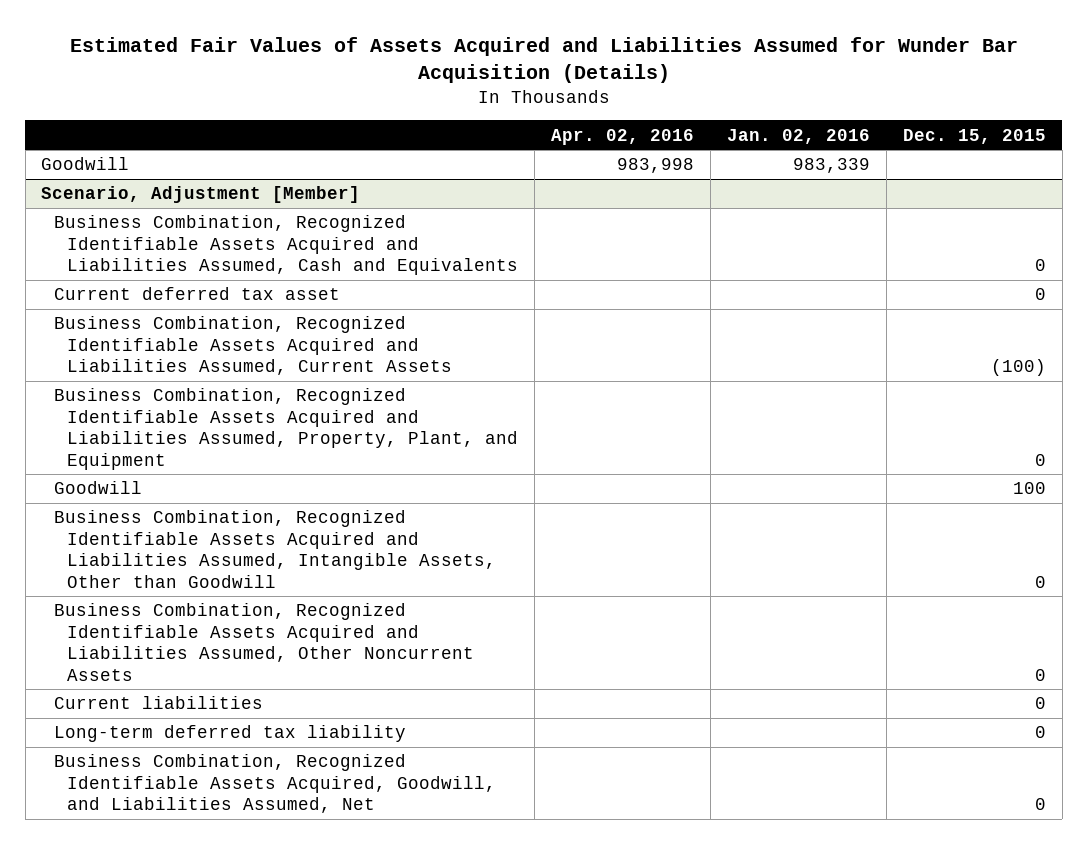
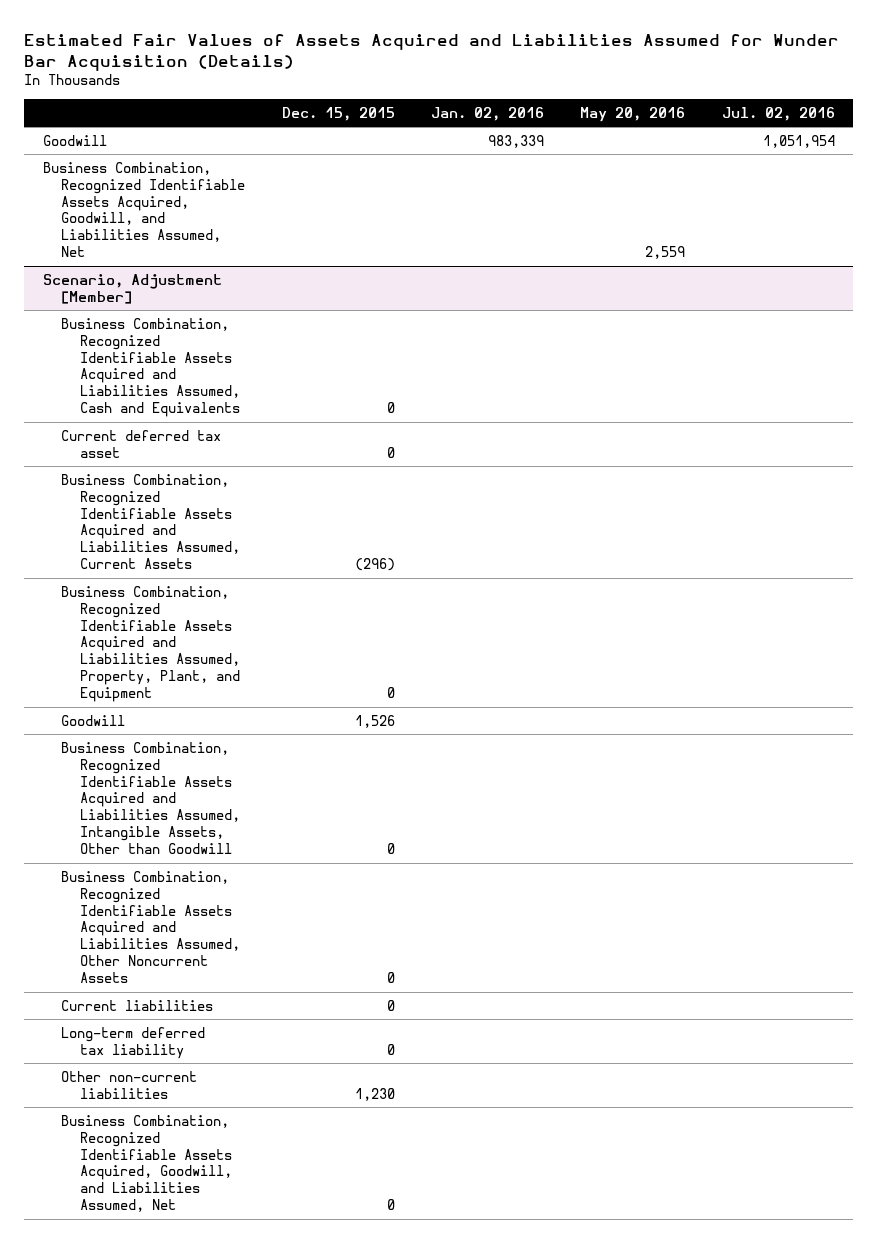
[551,128,695,145] Apr. 02, 2016 -> none
none -> [580,106,686,122] May 20, 2016
none -> [721,106,835,121] Jul. 02, 2016
none -> [42,161,246,258] Business Combination, Recognized Identifiable Assets Acquired, Goodwill, and Liabilities Assumed, Net
[990,359,1046,377] (100) -> [354,558,395,572] (296)
[1012,482,1046,495] 100 -> [354,714,395,728] 1,526
none -> [61,1070,198,1099] Other non-current liabilities

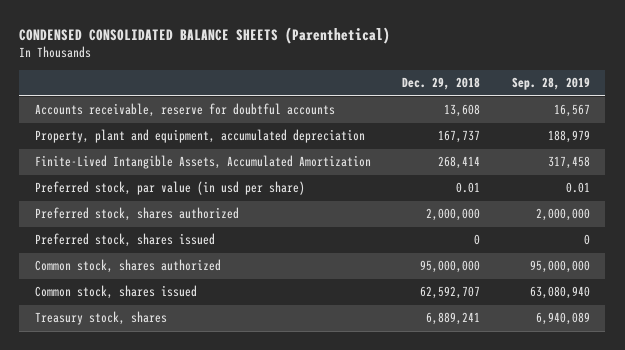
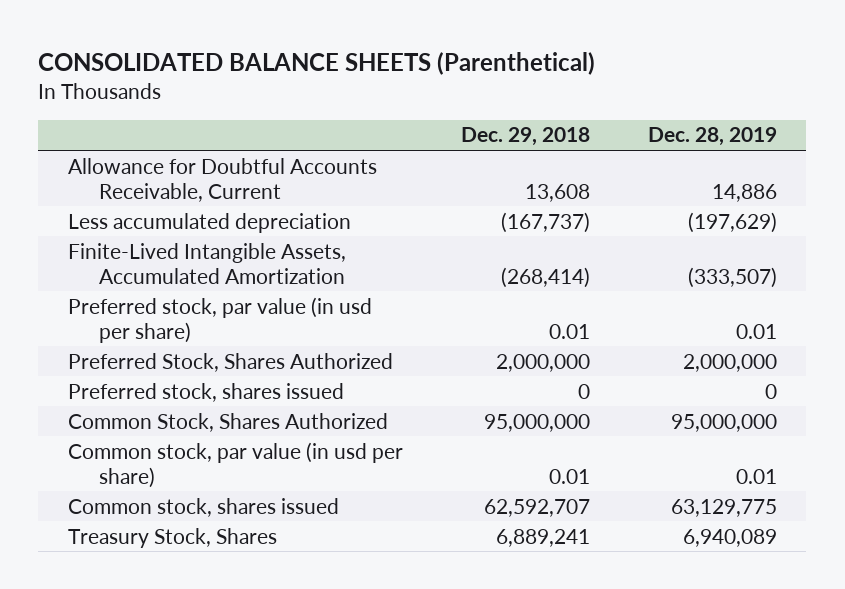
[19,26,391,44] CONDENSED CONSOLIDATED BALANCE SHEETS (Parenthetical) -> [38,51,596,75] CONSOLIDATED BALANCE SHEETS (Parenthetical)
[511,77,590,91] Sep. 28, 2019 -> none
none -> [648,127,778,147] Dec. 28, 2019
[35,103,336,118] Accounts receivable, reserve for doubtful accounts -> [67,157,377,202] Allowance for Doubtful Accounts Receivable, Current
[35,129,366,144] Property, plant and equipment, accumulated depreciation -> [67,212,351,233] Less accumulated depreciation
[438,130,481,144] 167,737 -> [500,211,590,233] (167,737)
[438,156,481,170] 268,414 -> [500,266,590,288] (268,414)
[35,207,240,222] Preferred stock, shares authorized -> [67,352,393,372] Preferred Stock, Shares Authorized
[35,259,222,274] Common stock, shares authorized -> [67,412,388,432] Common Stock, Shares Authorized
none -> [67,441,403,488] Common stock, par value (in usd per share)
[35,311,168,326] Treasury stock, shares -> [67,527,277,548] Treasury Stock, Shares

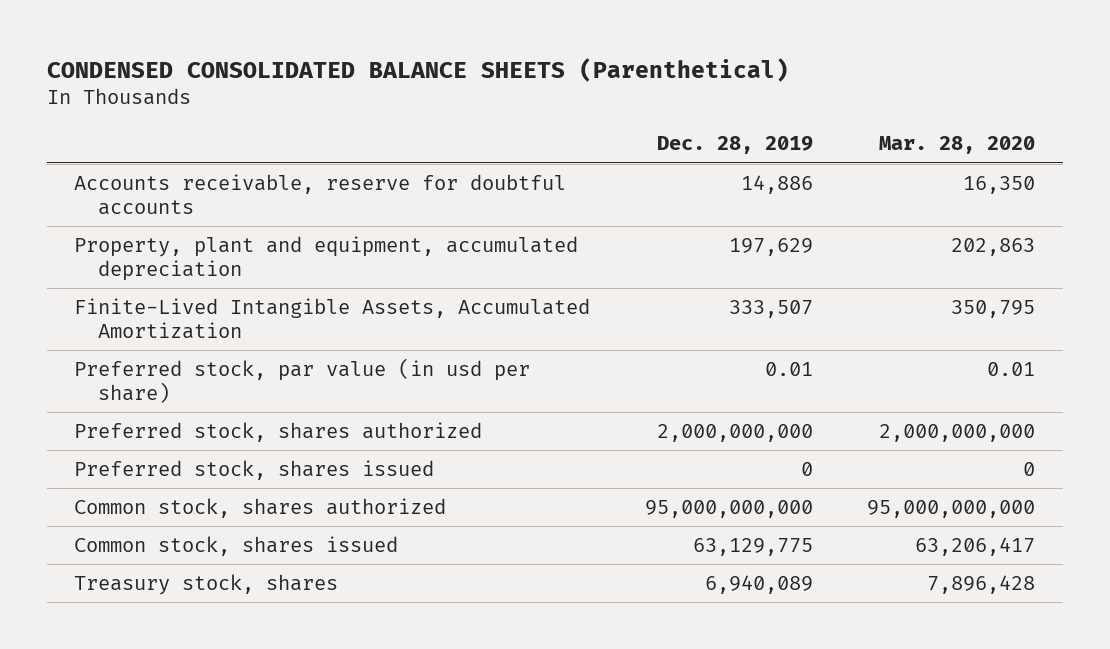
[38,51,596,75] CONSOLIDATED BALANCE SHEETS (Parenthetical) -> [47,57,790,82] CONDENSED CONSOLIDATED BALANCE SHEETS (Parenthetical)
[460,127,590,147] Dec. 29, 2018 -> none
none -> [879,136,1036,155] Mar. 28, 2020
[67,157,377,202] Allowance for Doubtful Accounts Receivable, Current -> [74,174,567,215] Accounts receivable, reserve for doubtful accounts
[67,212,351,233] Less accumulated depreciation -> [74,236,579,281] Property, plant and equipment, accumulated depreciation
[688,211,778,233] (197,629) -> [728,238,813,257] 197,629
[688,266,778,288] (333,507) -> [728,300,813,319] 333,507
[67,352,393,372] Preferred Stock, Shares Authorized -> [74,422,483,443] Preferred stock, shares authorized
[683,353,778,372] 2,000,000 -> [656,424,813,443] 2,000,000,000
[67,441,403,488] Common stock, par value (in usd per share) -> none
[67,412,388,432] Common Stock, Shares Authorized -> [74,498,447,519] Common stock, shares authorized
[671,413,778,432] 95,000,000 -> [644,500,813,519] 95,000,000,000
[67,527,277,548] Treasury Stock, Shares -> [74,574,339,596] Treasury stock, shares

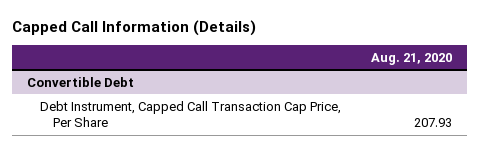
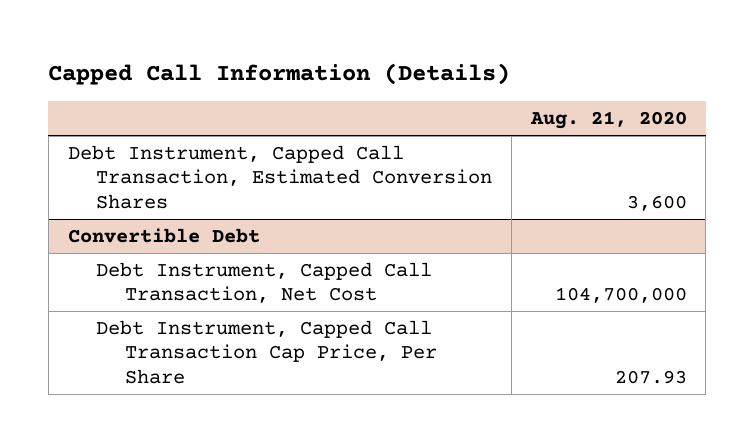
none -> [67,144,493,210] Debt Instrument, Capped Call Transaction, Estimated Conversion Shares
none -> [96,261,433,304] Debt Instrument, Capped Call Transaction, Net Cost

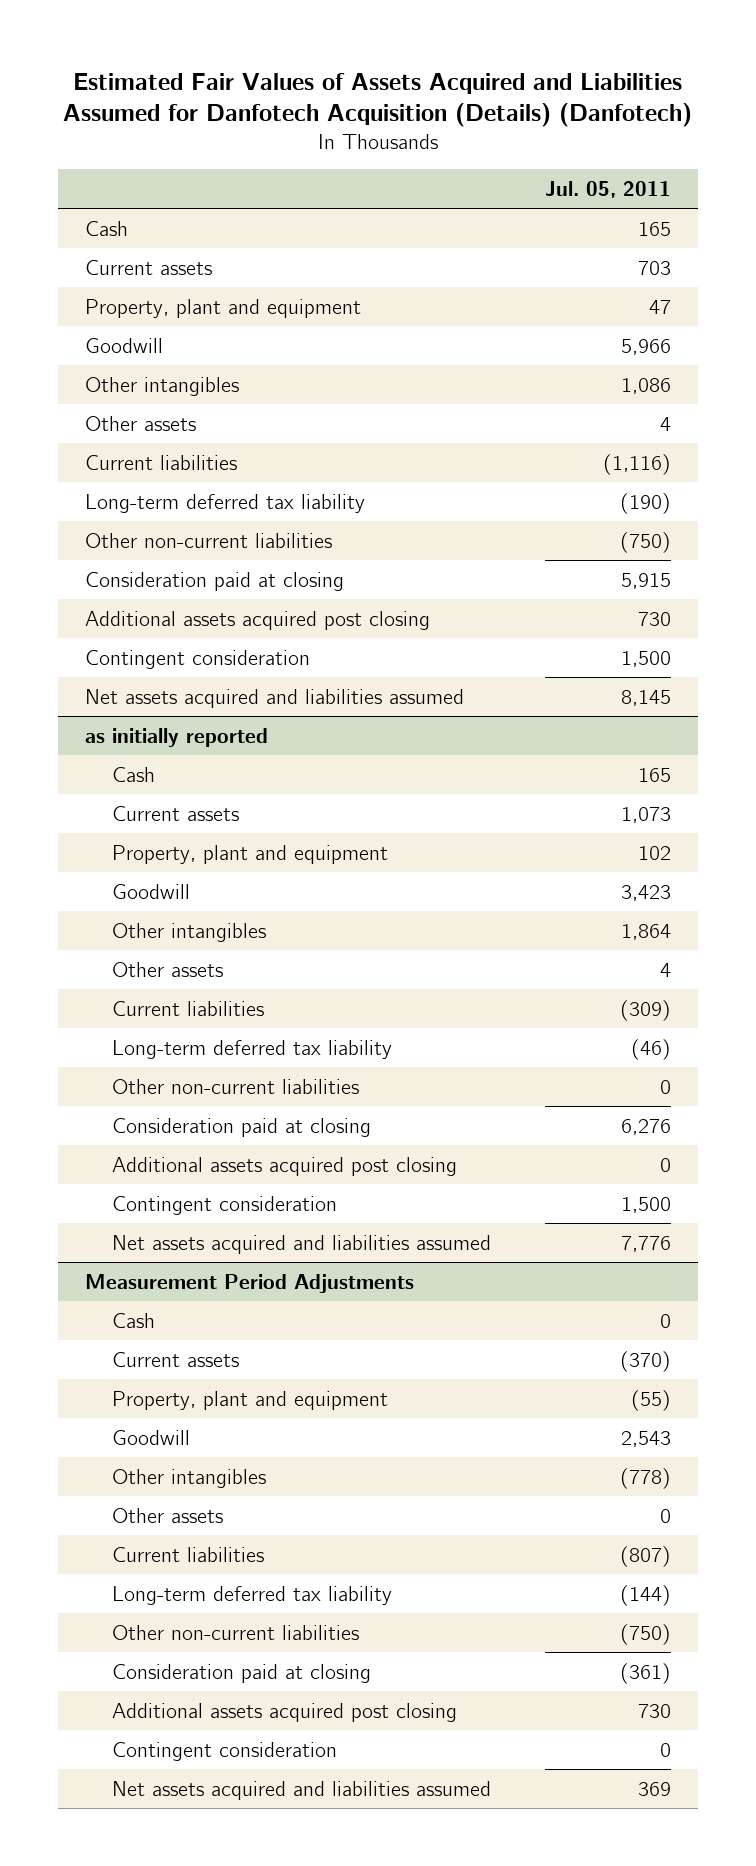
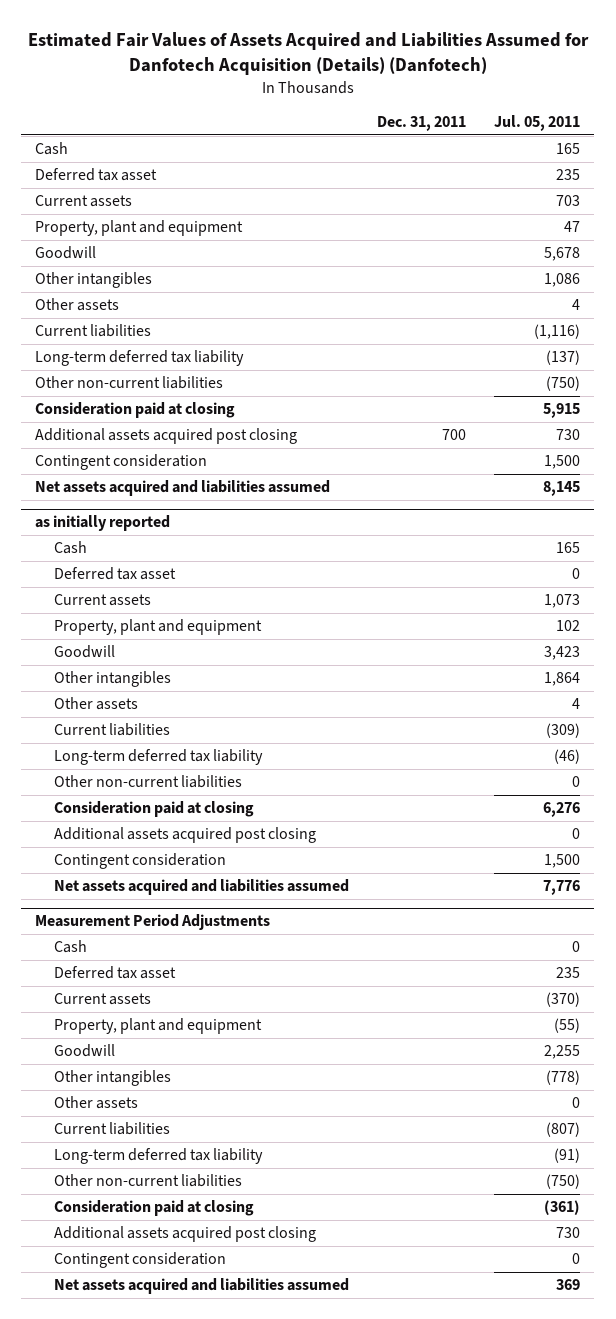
none -> [377,116,467,132] Dec. 31, 2011
none -> [35,168,158,182] Deferred tax asset
[620,338,671,355] 5,966 -> [544,247,581,262] 5,678
[619,492,671,514] (190) -> [546,350,581,366] (137)
none -> [54,567,177,581] Deferred tax asset
none -> [54,966,177,980] Deferred tax asset
[620,1430,671,1447] 2,543 -> [544,1045,581,1060] 2,255
[619,1584,671,1606] (144) -> [554,1148,581,1164] (91)

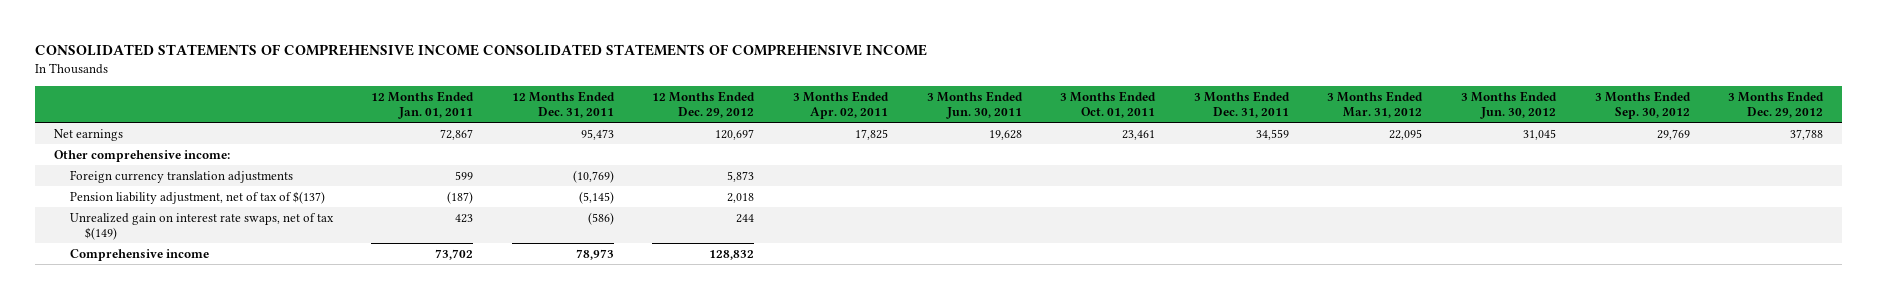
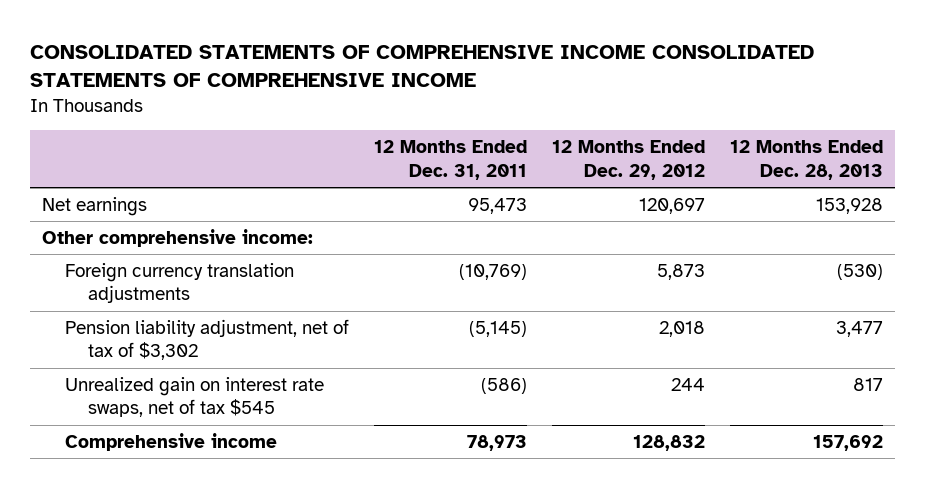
[371,90,475,120] 12 Months Ended Jan. 01, 2011 -> none
[792,90,889,120] 3 Months Ended Apr. 02, 2011 -> none
[926,90,1023,120] 3 Months Ended Jun. 30, 2011 -> none
[1060,90,1157,119] 3 Months Ended Oct. 01, 2011 -> none
[1193,90,1290,119] 3 Months Ended Dec. 31, 2011 -> none
[1327,90,1424,119] 3 Months Ended Mar. 31, 2012 -> none
[1460,90,1557,120] 3 Months Ended Jun. 30, 2012 -> none
[1594,90,1691,120] 3 Months Ended Sep. 30, 2012 -> none
[1728,90,1825,119] 3 Months Ended Dec. 29, 2012 -> none
none -> [729,140,883,180] 12 Months Ended Dec. 28, 2013
[69,190,325,204] Pension liability adjustment, net of tax of $(137) -> [65,318,350,361] Pension liability adjustment, net of tax of $3,302
[69,212,334,241] Unrealized gain on interest rate swaps, net of tax $(149) -> [65,376,325,418] Unrealized gain on interest rate swaps, net of tax $545

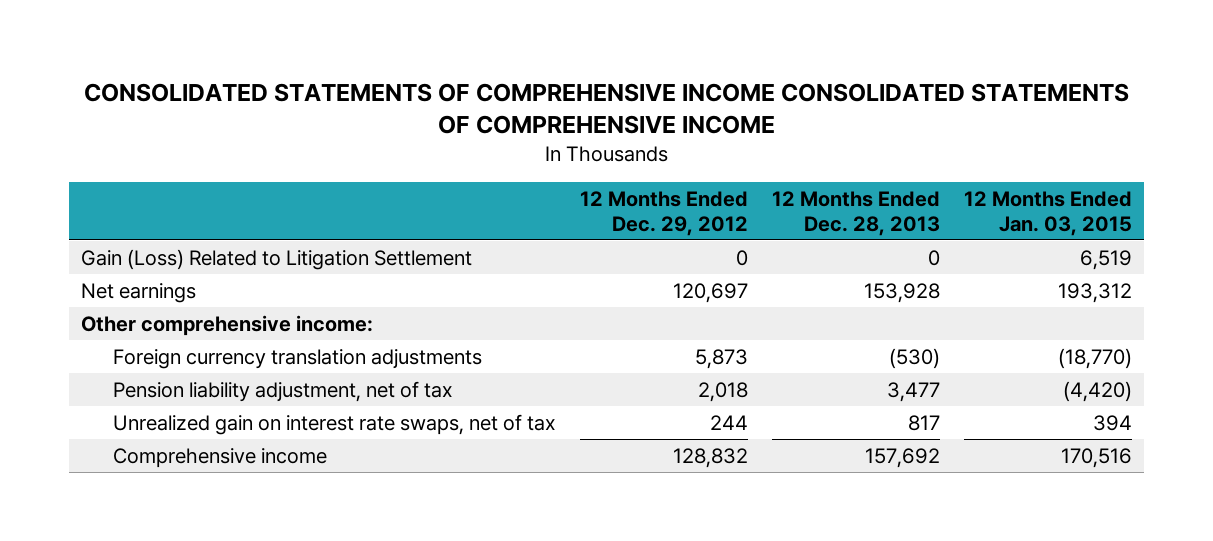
[373,140,527,180] 12 Months Ended Dec. 31, 2011 -> none
none -> [964,190,1133,236] 12 Months Ended Jan. 03, 2015
none -> [81,248,473,270] Gain (Loss) Related to Litigation Settlement
[65,318,350,361] Pension liability adjustment, net of tax of $3,302 -> [112,380,453,402] Pension liability adjustment, net of tax
[65,376,325,418] Unrealized gain on interest rate swaps, net of tax $545 -> [112,413,556,435] Unrealized gain on interest rate swaps, net of tax

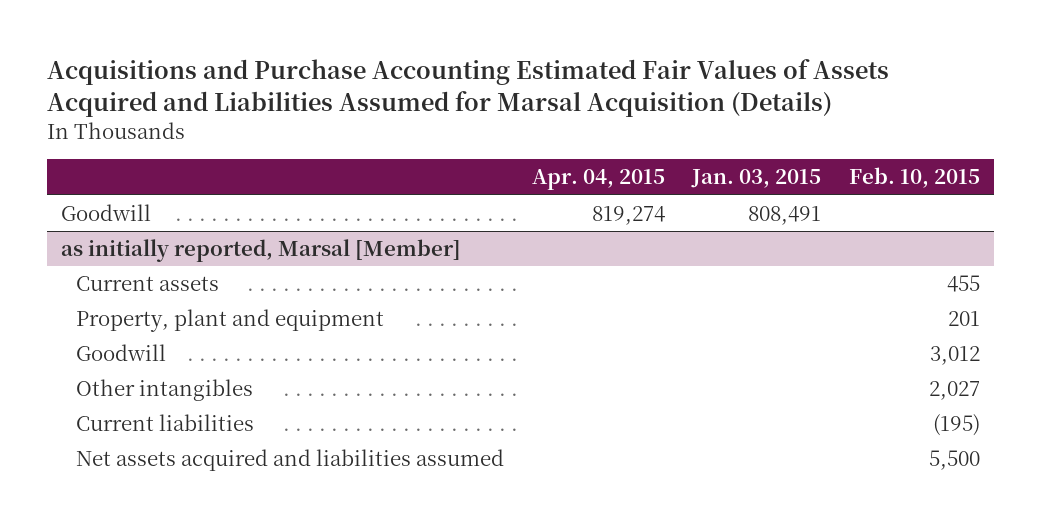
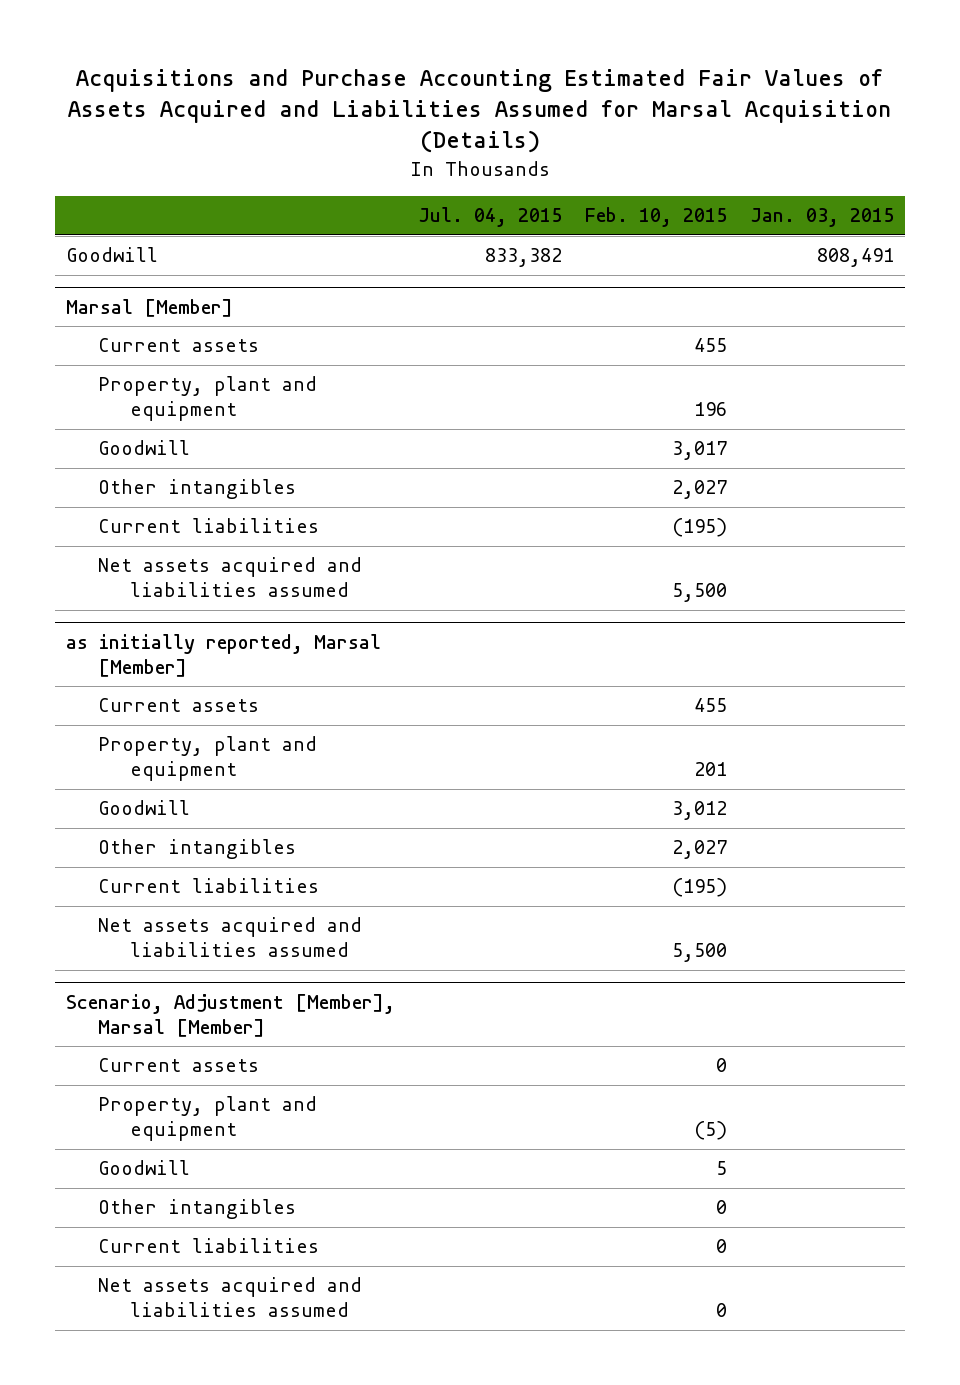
[531,169,665,191] Apr. 04, 2015 -> none
none -> [417,207,562,228] Jul. 04, 2015
none -> [66,298,234,317] Marsal [Member]
none -> [97,338,259,353] Current assets
none -> [97,376,317,422] Property, plant and equipment
none -> [97,440,190,456] Goodwill
none -> [97,479,296,500] Other intangibles
none -> [97,518,319,534] Current liabilities
none -> [97,557,362,598] Net assets acquired and liabilities assumed
none -> [66,993,396,1037] Scenario, Adjustment [Member], Marsal [Member]
none -> [97,1058,259,1073] Current assets
none -> [97,1096,317,1142] Property, plant and equipment
none -> [97,1160,190,1176] Goodwill
none -> [97,1199,296,1220] Other intangibles
none -> [97,1238,319,1254] Current liabilities
none -> [97,1277,362,1318] Net assets acquired and liabilities assumed

